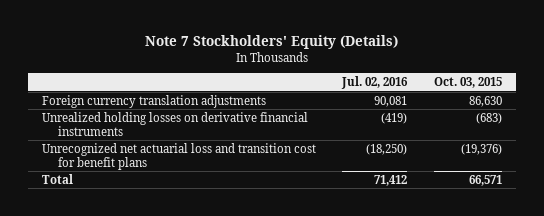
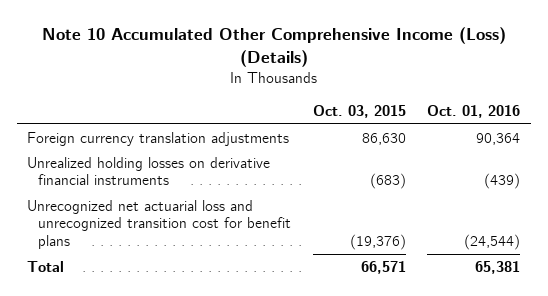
[144,35,398,50] Note 7 Stockholders' Equity (Details) -> [41,26,506,68] Note 10 Accumulated Other Comprehensive Income (Loss) (Details)
[341,76,409,90] Jul. 02, 2016 -> none
none -> [427,105,521,119] Oct. 01, 2016
[41,142,316,170] Unrecognized net actuarial loss and transition cost for benefit plans -> [27,199,292,250] Unrecognized net actuarial loss and unrecognized transition cost for benefit plans

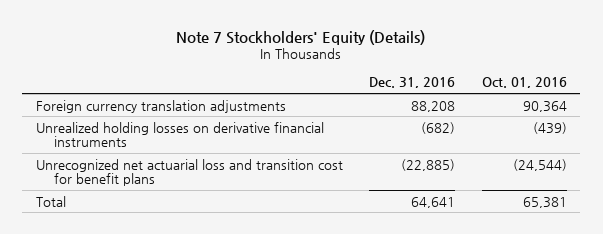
[41,26,506,68] Note 10 Accumulated Other Comprehensive Income (Loss) (Details) -> [176,29,426,45] Note 7 Stockholders' Equity (Details)
[312,105,406,119] Oct. 03, 2015 -> none
none -> [369,77,456,89] Dec. 31, 2016
[27,199,292,250] Unrecognized net actuarial loss and unrecognized transition cost for benefit plans -> [35,158,343,187] Unrecognized net actuarial loss and transition cost for benefit plans

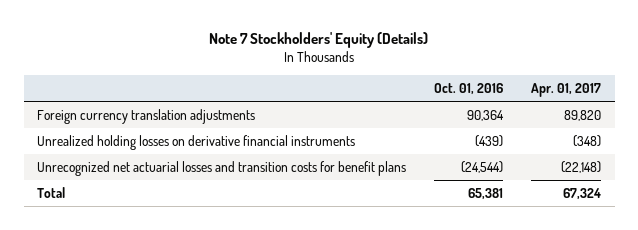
[369,77,456,89] Dec. 31, 2016 -> none
none -> [530,83,601,98] Apr. 01, 2017
[35,158,343,187] Unrecognized net actuarial loss and transition cost for benefit plans -> [37,160,407,176] Unrecognized net actuarial losses and transition costs for benefit plans

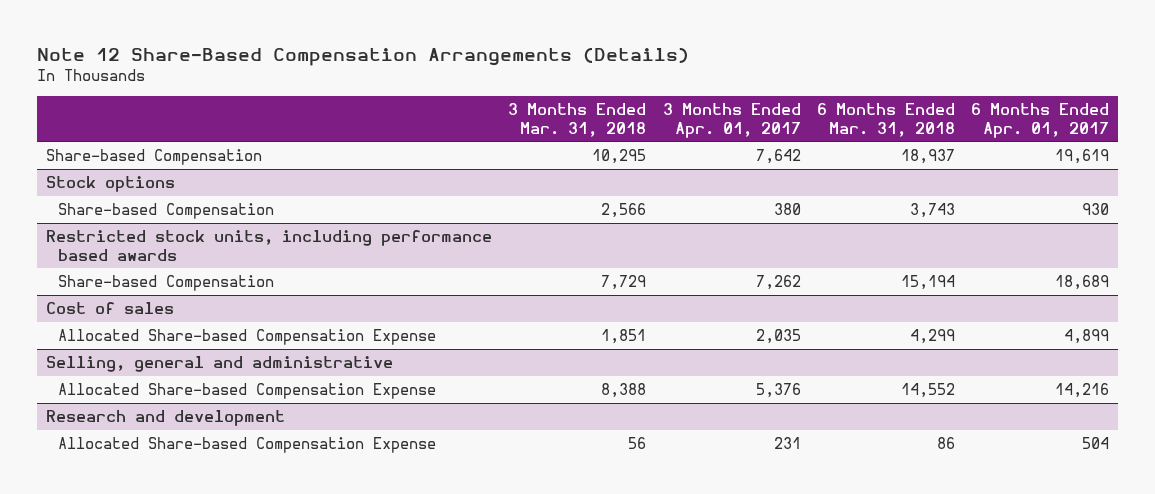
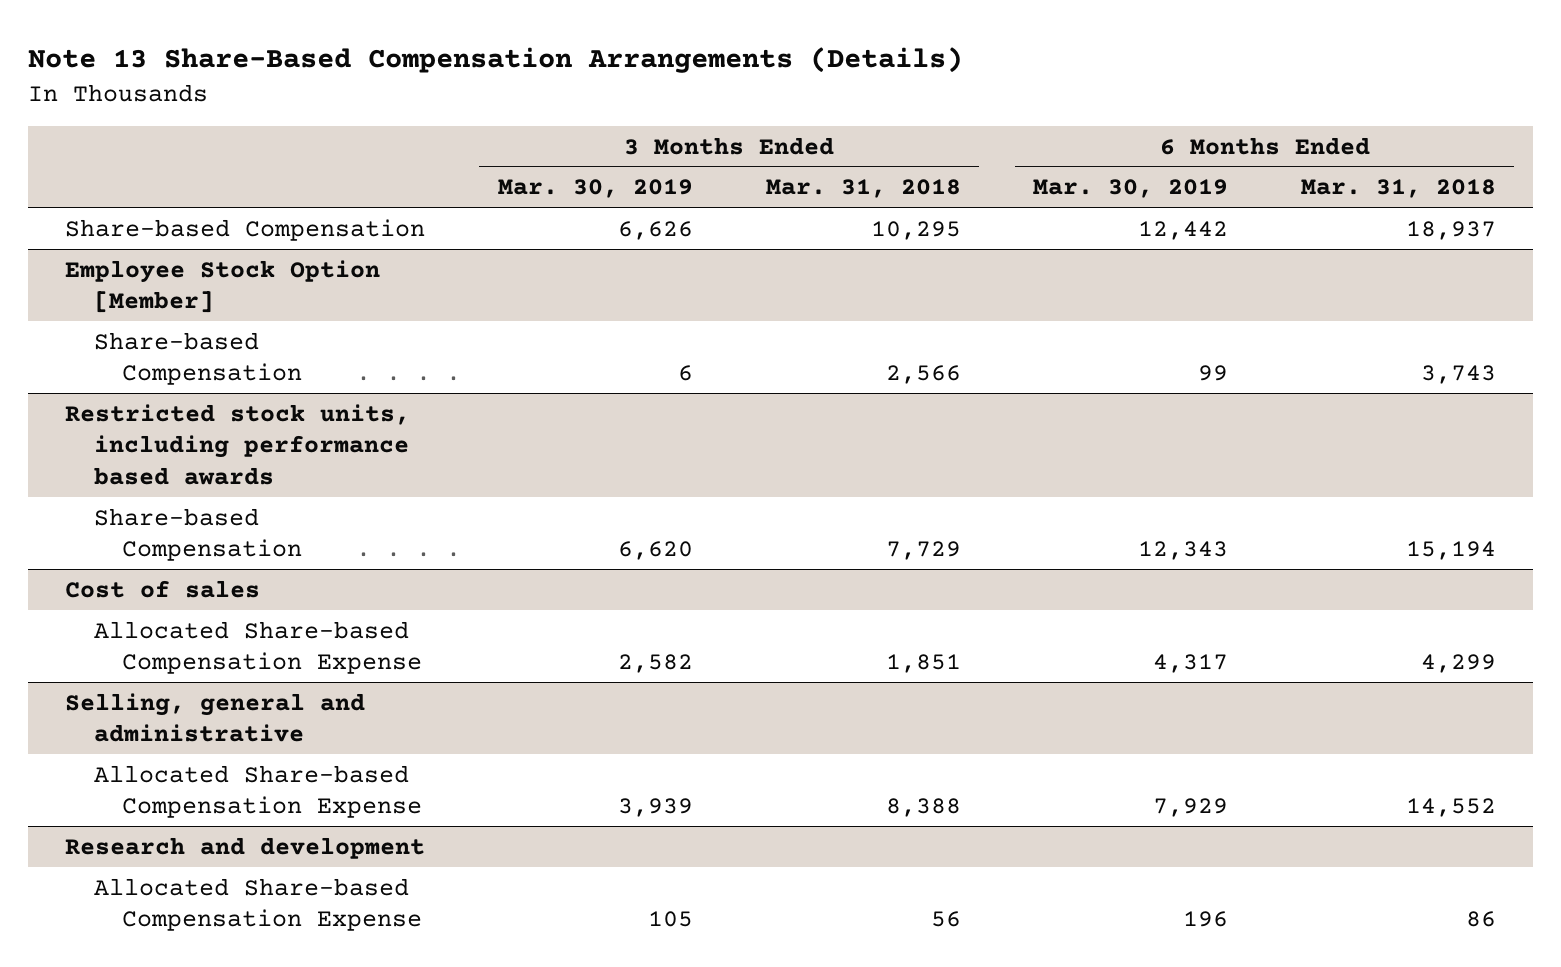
[37,46,690,66] Note 12 Share-Based Compensation Arrangements (Details) -> [28,47,964,74] Note 13 Share-Based Compensation Arrangements (Details)
[662,103,801,138] 3 Months Ended Apr. 01, 2017 -> none
[971,103,1110,138] 6 Months Ended Apr. 01, 2017 -> none
none -> [497,179,693,199] Mar. 30, 2019
none -> [1033,179,1229,199] Mar. 30, 2019
[45,176,175,193] Stock options -> [64,259,380,314] Employee Stock Option [Member]

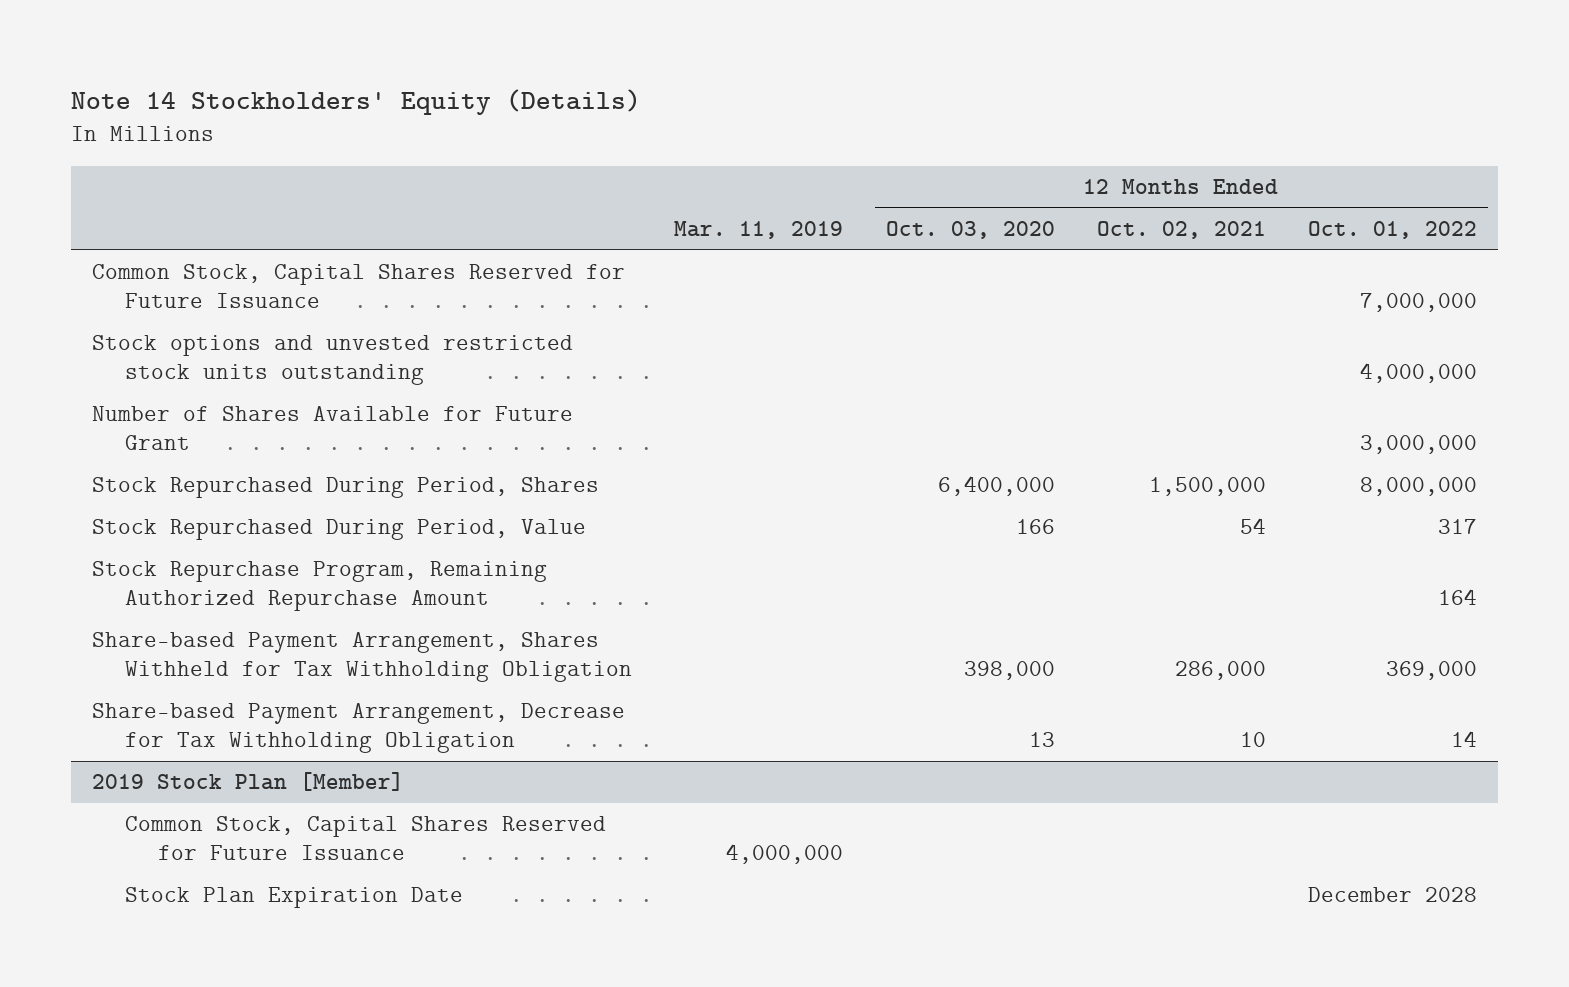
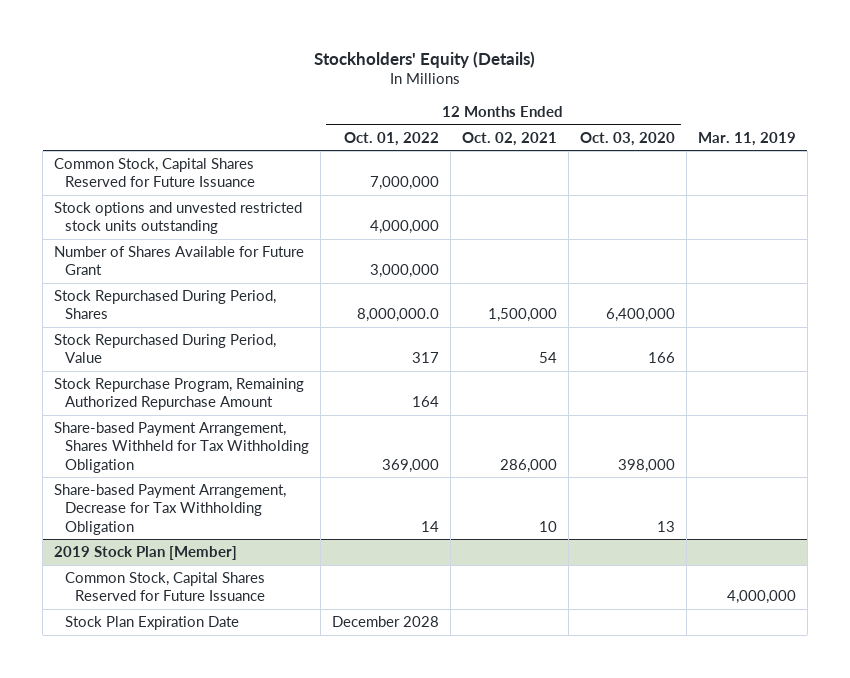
[70,88,641,115] Note 14 Stockholders' Equity (Details) -> [314,51,536,69] Stockholders' Equity (Details)
[1360,477,1478,497] 8,000,000 -> [356,308,439,323] 8,000,000.0

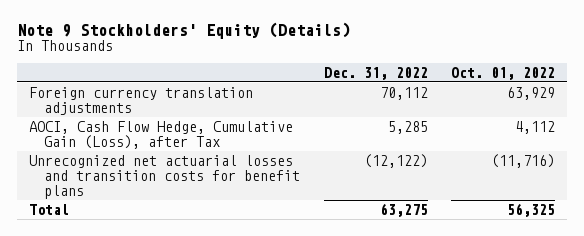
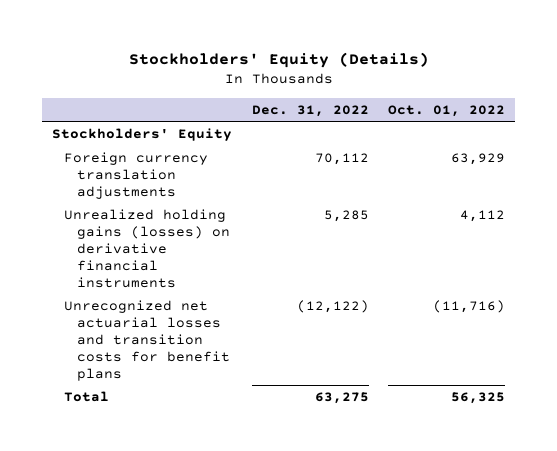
[17,21,351,39] Note 9 Stockholders' Equity (Details) -> [128,52,429,69] Stockholders' Equity (Details)
none -> [51,127,232,141] Stockholders' Equity
[29,120,294,149] AOCI, Cash Flow Hedge, Cumulative Gain (Loss), after Tax -> [64,208,230,288] Unrealized holding gains (losses) on derivative financial instruments

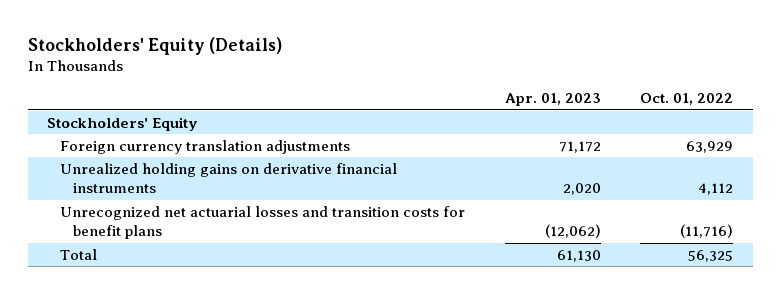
[251,104,369,117] Dec. 31, 2022 -> none
none -> [504,93,601,107] Apr. 01, 2023
[64,208,230,288] Unrealized holding gains (losses) on derivative financial instruments -> [60,162,398,194] Unrealized holding gains on derivative financial instruments

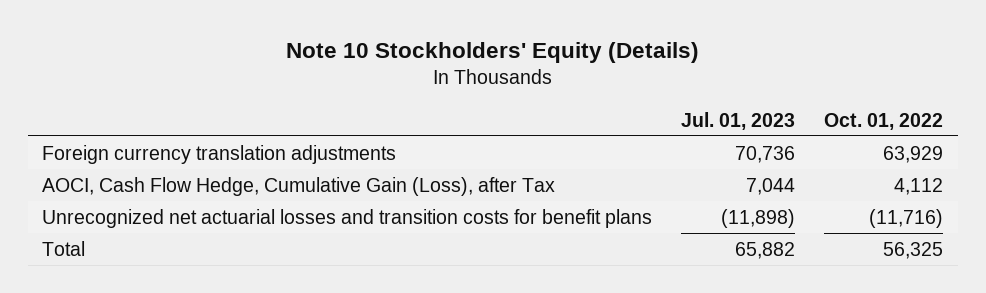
[27,37,282,56] Stockholders' Equity (Details) -> [285,41,699,63] Note 10 Stockholders' Equity (Details)
[504,93,601,107] Apr. 01, 2023 -> none
none -> [681,111,796,130] Jul. 01, 2023
[47,116,199,131] Stockholders' Equity -> none
[60,162,398,194] Unrealized holding gains on derivative financial instruments -> [42,176,556,196] AOCI, Cash Flow Hedge, Cumulative Gain (Loss), after Tax

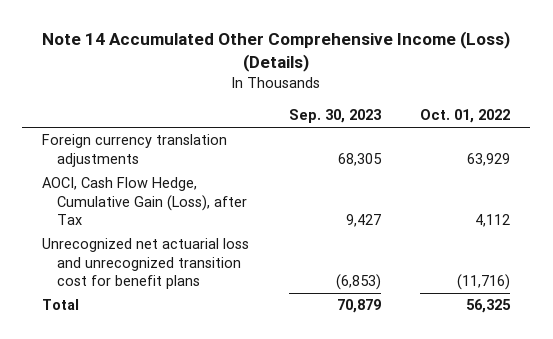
[285,41,699,63] Note 10 Stockholders' Equity (Details) -> [42,31,511,73] Note 14 Accumulated Other Comprehensive Income (Loss) (Details)
[681,111,796,130] Jul. 01, 2023 -> none
none -> [288,109,381,124] Sep. 30, 2023
[42,208,653,228] Unrecognized net actuarial losses and transition costs for benefit plans -> [42,238,250,289] Unrecognized net actuarial loss and unrecognized transition cost for benefit plans

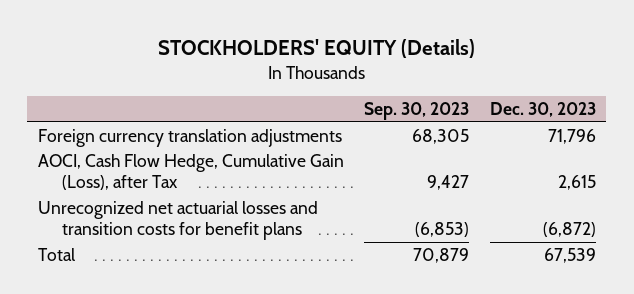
[42,31,511,73] Note 14 Accumulated Other Comprehensive Income (Loss) (Details) -> [157,38,475,58] STOCKHOLDERS' EQUITY (Details)
[420,109,511,124] Oct. 01, 2022 -> none
none -> [490,102,597,118] Dec. 30, 2023
[42,238,250,289] Unrecognized net actuarial loss and unrecognized transition cost for benefit plans -> [37,200,318,240] Unrecognized net actuarial losses and transition costs for benefit plans

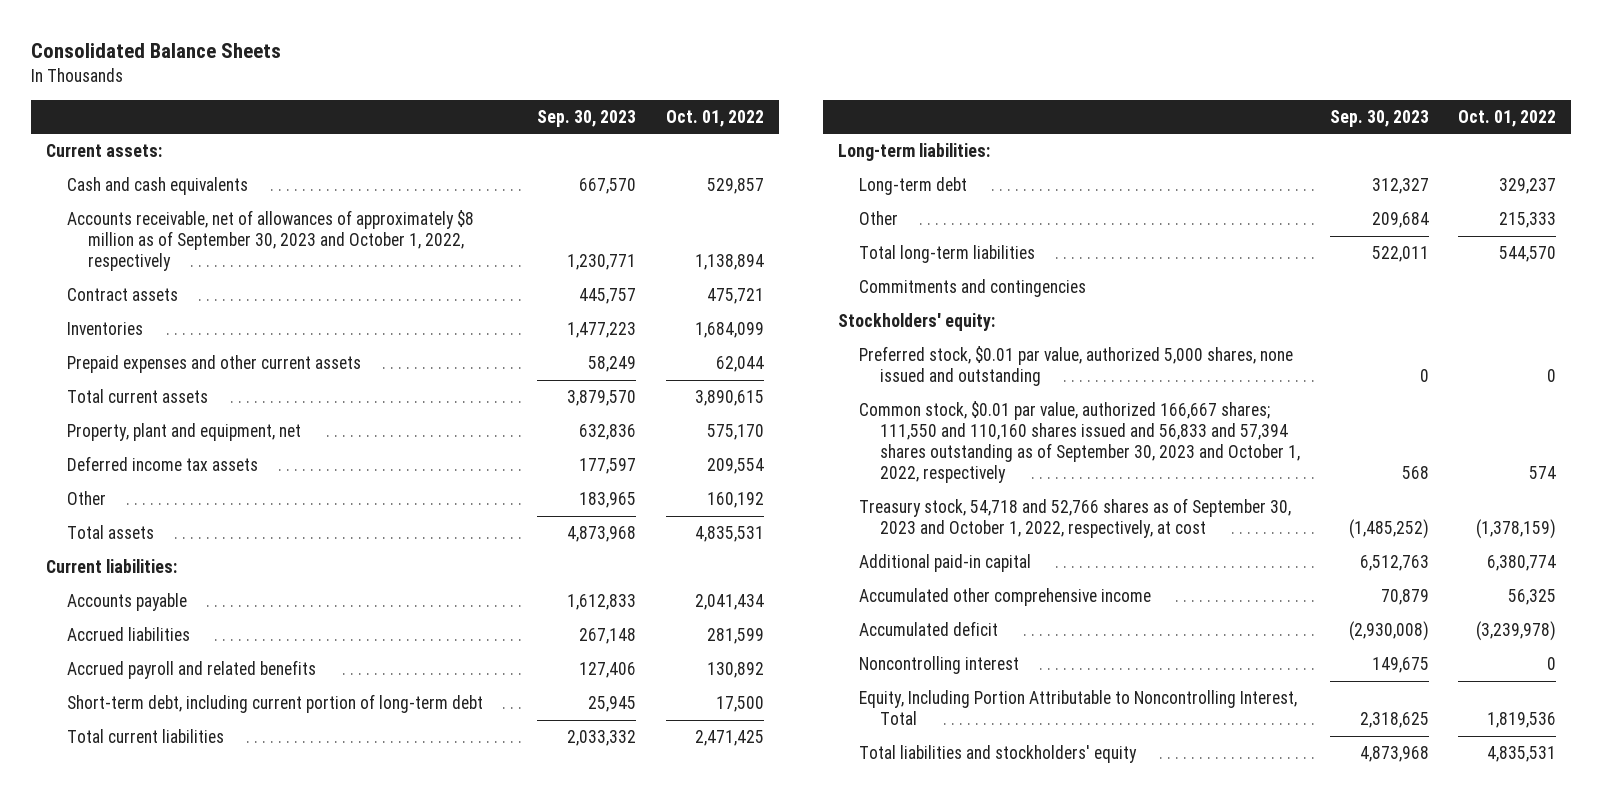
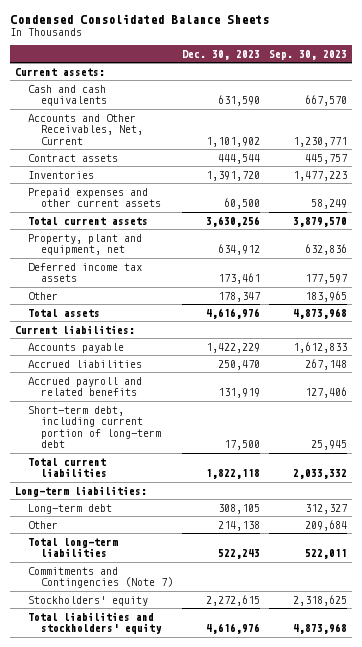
[30,43,281,59] Consolidated Balance Sheets -> [9,13,269,24] Condensed Consolidated Balance Sheets
[666,109,765,127] Oct. 01, 2022 -> none
none -> [182,49,261,60] Dec. 30, 2023
[66,210,474,272] Accounts receivable, net of allowances of approximately $8 million as of September 30, 2023 and October 1, 2022, respectively -> [27,113,143,145] Accounts and Other Receivables, Net, Current
[837,313,995,332] Stockholders' equity: -> none
[858,346,1293,387] Preferred stock, $0.01 par value, authorized 5,000 shares, none issued and outstanding -> none
[858,401,1300,484] Common stock, $0.01 par value, authorized 166,667 shares; 111,550 and 110,160 shares issued and 56,833 and 57,394 shares outstanding as of September 30, 2023 and October 1, 2022, respectively -> none
[858,498,1291,539] Treasury stock, 54,718 and 52,766 shares as of September 30, 2023 and October 1, 2022, respectively, at cost -> none
[858,554,1031,573] Additional paid-in capital -> none
[858,588,1151,607] Accumulated other comprehensive income -> none
[858,621,998,637] Accumulated deficit -> none
[858,656,1019,675] Noncontrolling interest -> none
[858,279,1086,298] Commitments and contingencies -> [27,566,173,589] Commitments and Contingencies (Note 7)
[858,690,1297,726] Equity, Including Portion Attributable to Noncontrolling Interest, Total -> [27,595,148,606] Stockholders' equity

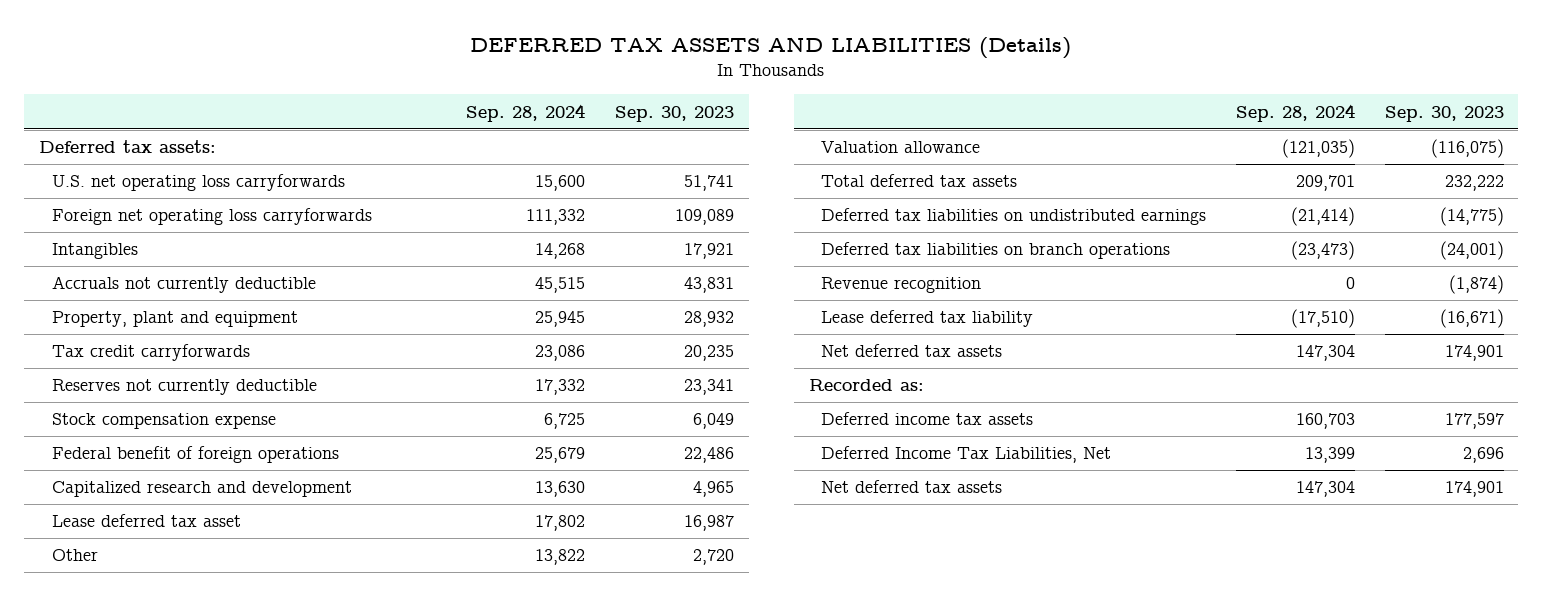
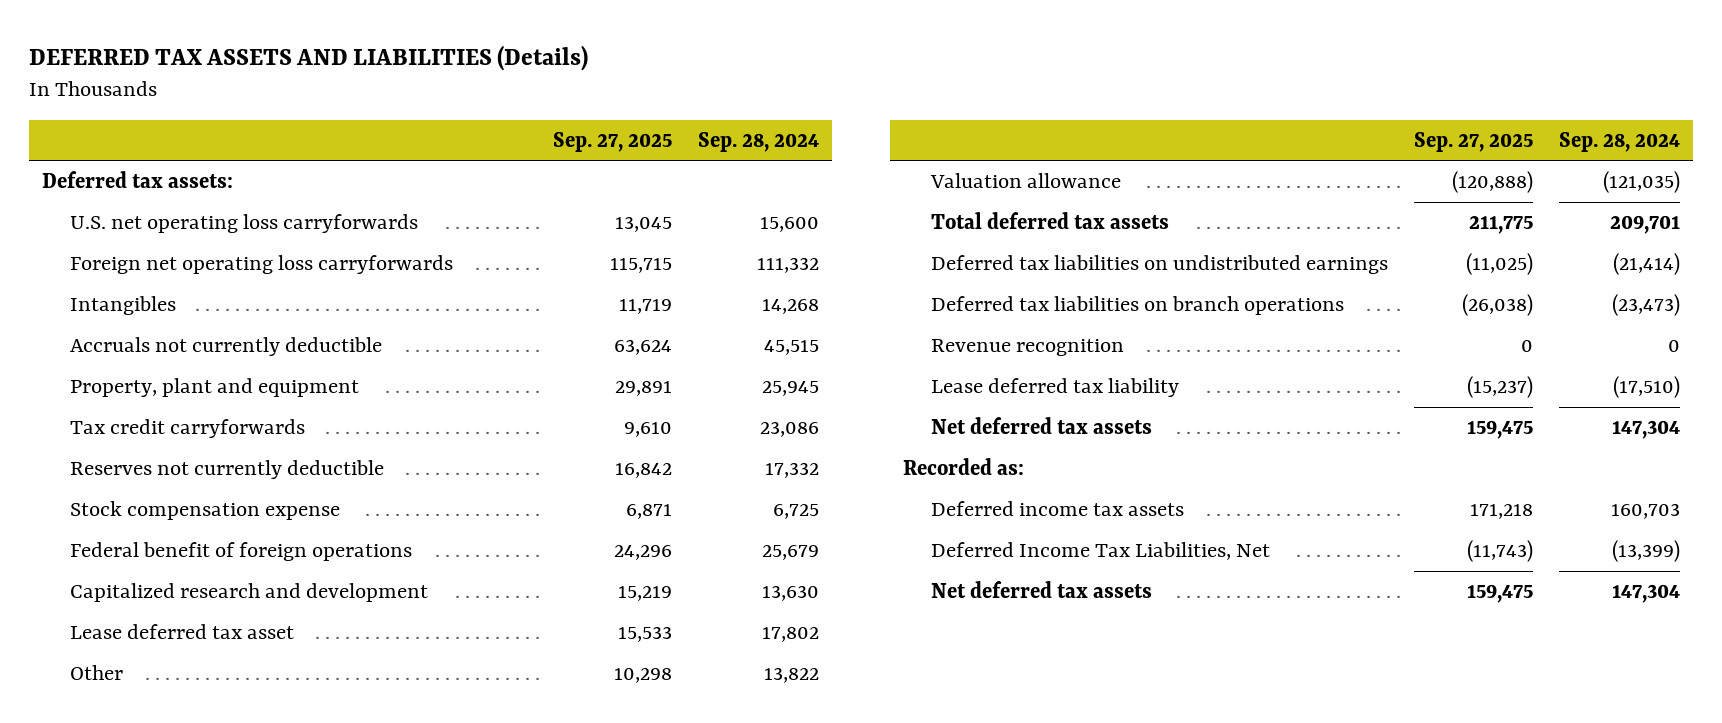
[614,105,734,122] Sep. 30, 2023 -> none
none -> [553,131,673,152] Sep. 27, 2025
[1304,447,1355,464] 13,399 -> [1611,539,1680,562] (13,399)

